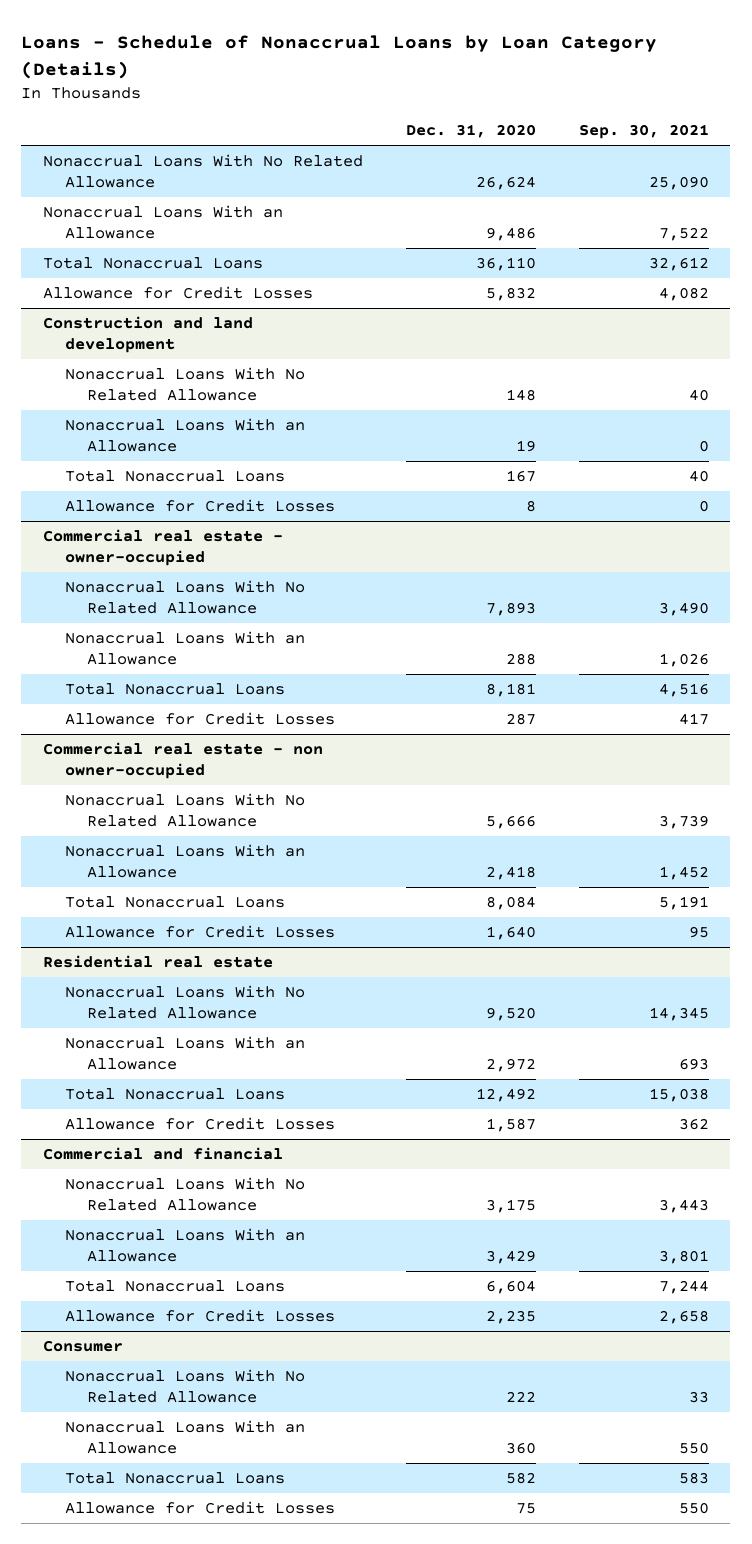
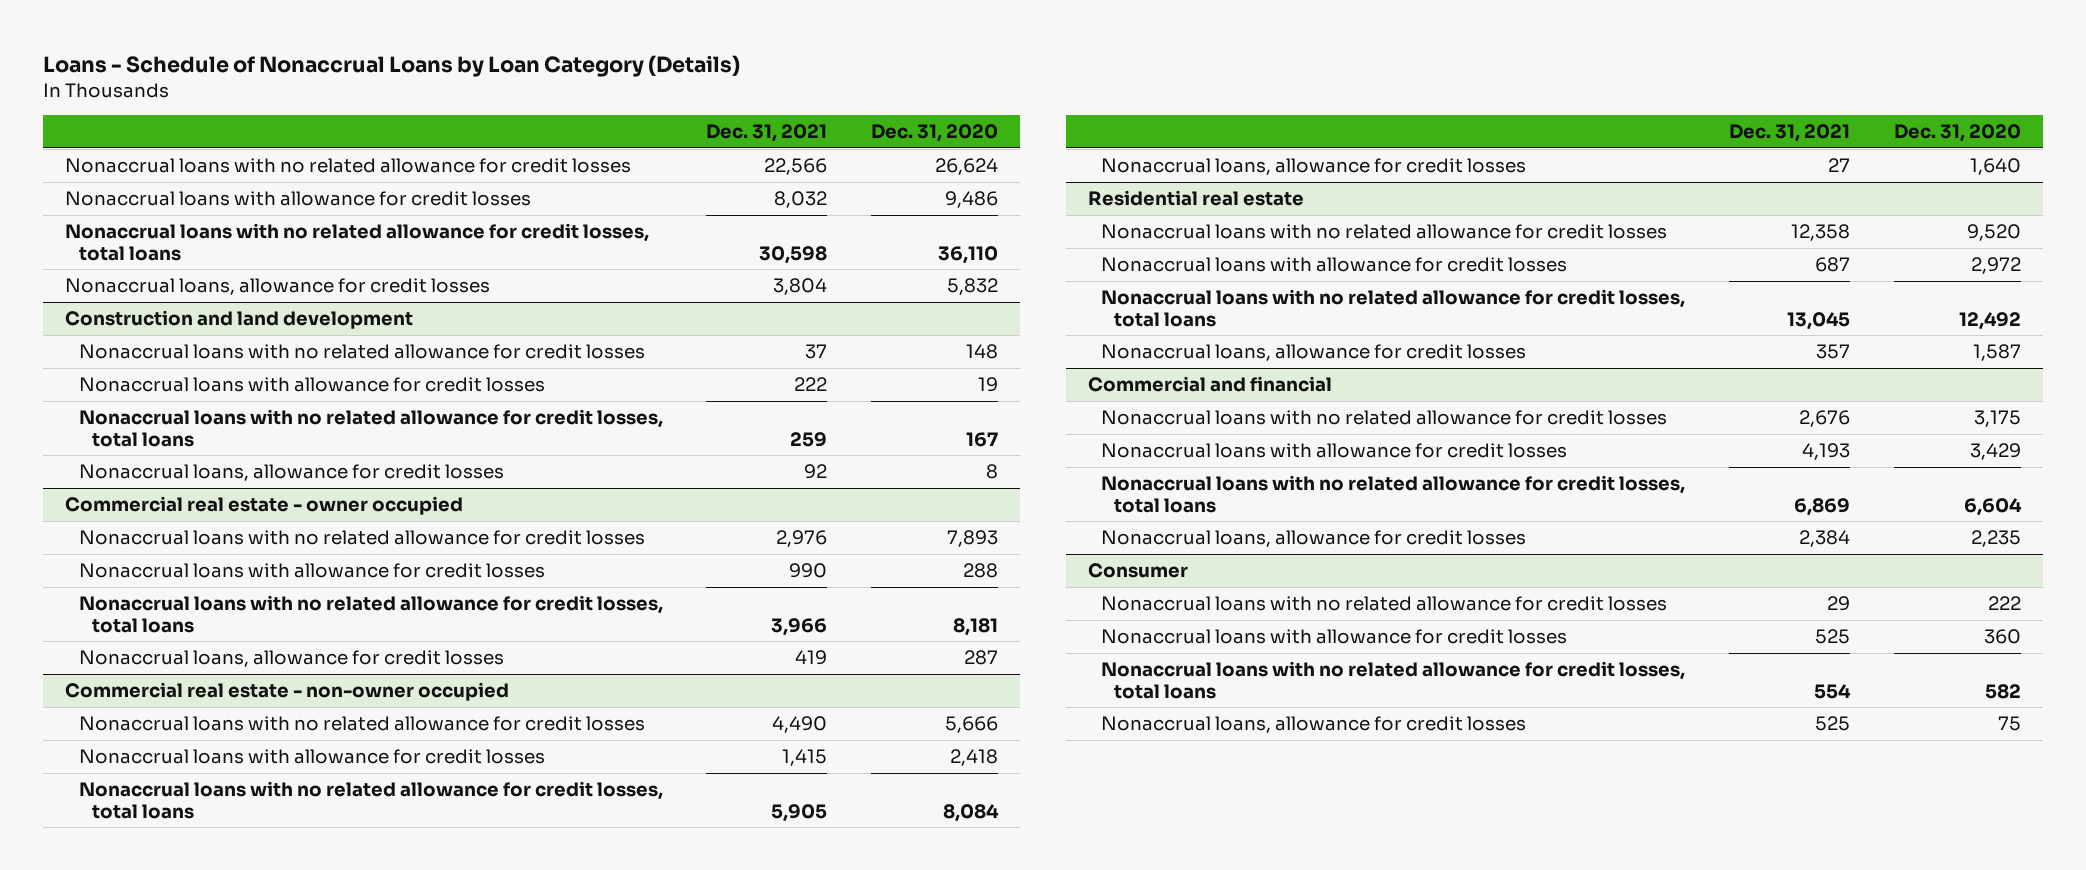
[578,124,709,140] Sep. 30, 2021 -> none
none -> [706,123,828,142] Dec. 31, 2021
[42,154,363,188] Nonaccrual Loans With No Related Allowance -> [65,158,632,174] Nonaccrual loans with no related allowance for credit losses
[42,205,283,239] Nonaccrual Loans With an Allowance -> [65,191,532,207] Nonaccrual loans with allowance for credit losses
[42,257,263,270] Total Nonaccrual Loans -> [65,223,650,261] Nonaccrual loans with no related allowance for credit losses, total loans
[42,286,313,300] Allowance for Credit Losses -> [65,278,491,296] Nonaccrual loans, allowance for credit losses
[65,367,306,401] Nonaccrual Loans With No Related Allowance -> [78,344,645,360] Nonaccrual loans with no related allowance for credit losses
[65,418,306,452] Nonaccrual Loans With an Allowance -> [78,377,545,393] Nonaccrual loans with allowance for credit losses
[65,470,286,483] Total Nonaccrual Loans -> [78,409,663,447] Nonaccrual loans with no related allowance for credit losses, total loans
[65,499,336,513] Allowance for Credit Losses -> [78,464,504,482] Nonaccrual loans, allowance for credit losses
[42,529,283,566] Commercial real estate - owner-occupied -> [65,496,464,516] Commercial real estate - owner occupied
[65,580,306,614] Nonaccrual Loans With No Related Allowance -> [78,530,645,546] Nonaccrual loans with no related allowance for credit losses
[65,631,306,665] Nonaccrual Loans With an Allowance -> [78,563,545,579] Nonaccrual loans with allowance for credit losses
[65,683,286,696] Total Nonaccrual Loans -> [78,595,663,633] Nonaccrual loans with no related allowance for credit losses, total loans
[65,712,336,726] Allowance for Credit Losses -> [78,650,504,668] Nonaccrual loans, allowance for credit losses
[42,742,323,779] Commercial real estate - non owner-occupied -> [65,682,510,702] Commercial real estate - non-owner occupied
[65,793,306,827] Nonaccrual Loans With No Related Allowance -> [78,716,645,732] Nonaccrual loans with no related allowance for credit losses
[65,844,306,878] Nonaccrual Loans With an Allowance -> [78,749,545,765] Nonaccrual loans with allowance for credit losses
[65,896,286,909] Total Nonaccrual Loans -> [78,781,663,819] Nonaccrual loans with no related allowance for credit losses, total loans
[65,925,336,939] Allowance for Credit Losses -> [1101,158,1527,176] Nonaccrual loans, allowance for credit losses
[65,985,306,1019] Nonaccrual Loans With No Related Allowance -> [1101,224,1668,240] Nonaccrual loans with no related allowance for credit losses
[65,1036,306,1070] Nonaccrual Loans With an Allowance -> [1101,257,1568,273] Nonaccrual loans with allowance for credit losses
[65,1088,286,1101] Total Nonaccrual Loans -> [1101,289,1686,327] Nonaccrual loans with no related allowance for credit losses, total loans
[65,1117,336,1131] Allowance for Credit Losses -> [1101,344,1527,362] Nonaccrual loans, allowance for credit losses
[65,1177,306,1211] Nonaccrual Loans With No Related Allowance -> [1101,410,1668,426] Nonaccrual loans with no related allowance for credit losses
[65,1228,306,1262] Nonaccrual Loans With an Allowance -> [1101,443,1568,459] Nonaccrual loans with allowance for credit losses
[65,1280,286,1293] Total Nonaccrual Loans -> [1101,475,1686,513] Nonaccrual loans with no related allowance for credit losses, total loans
[65,1309,336,1323] Allowance for Credit Losses -> [1101,530,1527,548] Nonaccrual loans, allowance for credit losses
[65,1369,306,1403] Nonaccrual Loans With No Related Allowance -> [1101,596,1668,612] Nonaccrual loans with no related allowance for credit losses
[65,1420,306,1454] Nonaccrual Loans With an Allowance -> [1101,629,1568,645] Nonaccrual loans with allowance for credit losses
[65,1472,286,1485] Total Nonaccrual Loans -> [1101,661,1686,699] Nonaccrual loans with no related allowance for credit losses, total loans
[65,1501,336,1515] Allowance for Credit Losses -> [1101,716,1527,734] Nonaccrual loans, allowance for credit losses

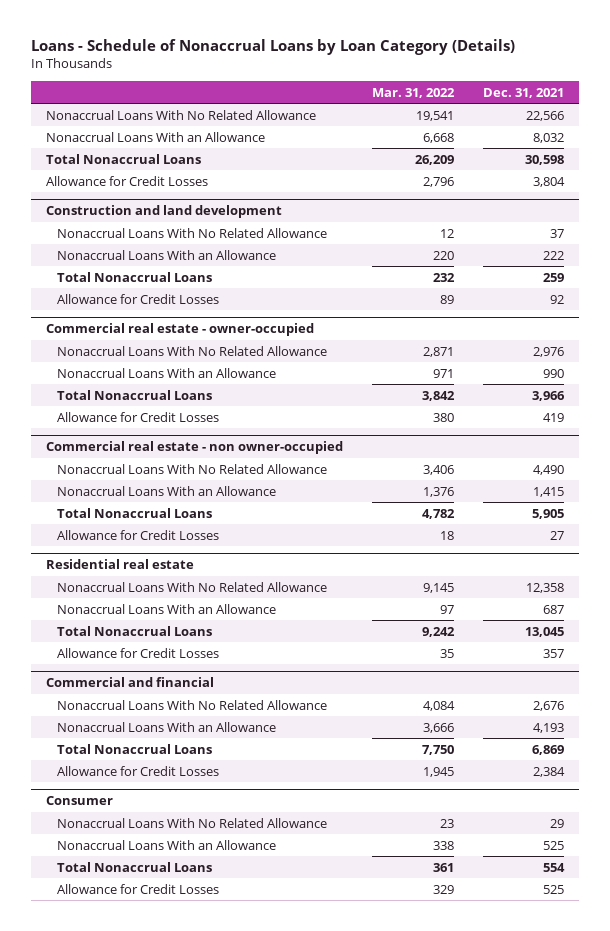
[871,123,999,142] Dec. 31, 2020 -> none
none -> [372,87,456,98] Mar. 31, 2022
[65,158,632,174] Nonaccrual loans with no related allowance for credit losses -> [45,109,316,120] Nonaccrual Loans With No Related Allowance
[65,191,532,207] Nonaccrual loans with allowance for credit losses -> [45,131,265,142] Nonaccrual Loans With an Allowance
[65,223,650,261] Nonaccrual loans with no related allowance for credit losses, total loans -> [45,153,201,164] Total Nonaccrual Loans
[65,278,491,296] Nonaccrual loans, allowance for credit losses -> [45,175,208,186] Allowance for Credit Losses
[78,344,645,360] Nonaccrual loans with no related allowance for credit losses -> [56,227,327,238] Nonaccrual Loans With No Related Allowance
[78,377,545,393] Nonaccrual loans with allowance for credit losses -> [56,249,276,260] Nonaccrual Loans With an Allowance
[78,409,663,447] Nonaccrual loans with no related allowance for credit losses, total loans -> [56,271,212,282] Total Nonaccrual Loans
[78,464,504,482] Nonaccrual loans, allowance for credit losses -> [56,293,219,304] Allowance for Credit Losses
[65,496,464,516] Commercial real estate - owner occupied -> [45,323,314,337] Commercial real estate - owner-occupied
[78,530,645,546] Nonaccrual loans with no related allowance for credit losses -> [56,345,327,356] Nonaccrual Loans With No Related Allowance
[78,563,545,579] Nonaccrual loans with allowance for credit losses -> [56,367,276,378] Nonaccrual Loans With an Allowance
[78,595,663,633] Nonaccrual loans with no related allowance for credit losses, total loans -> [56,389,212,400] Total Nonaccrual Loans
[78,650,504,668] Nonaccrual loans, allowance for credit losses -> [56,411,219,422] Allowance for Credit Losses
[65,682,510,702] Commercial real estate - non-owner occupied -> [45,441,343,455] Commercial real estate - non owner-occupied
[78,716,645,732] Nonaccrual loans with no related allowance for credit losses -> [56,463,327,474] Nonaccrual Loans With No Related Allowance
[78,749,545,765] Nonaccrual loans with allowance for credit losses -> [56,485,276,496] Nonaccrual Loans With an Allowance
[78,781,663,819] Nonaccrual loans with no related allowance for credit losses, total loans -> [56,507,212,518] Total Nonaccrual Loans
[1101,158,1527,176] Nonaccrual loans, allowance for credit losses -> [56,529,219,540] Allowance for Credit Losses
[1101,224,1668,240] Nonaccrual loans with no related allowance for credit losses -> [56,581,327,592] Nonaccrual Loans With No Related Allowance
[1101,257,1568,273] Nonaccrual loans with allowance for credit losses -> [56,603,276,614] Nonaccrual Loans With an Allowance
[1101,289,1686,327] Nonaccrual loans with no related allowance for credit losses, total loans -> [56,625,212,636] Total Nonaccrual Loans
[1101,344,1527,362] Nonaccrual loans, allowance for credit losses -> [56,647,219,658] Allowance for Credit Losses
[1101,410,1668,426] Nonaccrual loans with no related allowance for credit losses -> [56,699,327,710] Nonaccrual Loans With No Related Allowance
[1101,443,1568,459] Nonaccrual loans with allowance for credit losses -> [56,721,276,732] Nonaccrual Loans With an Allowance
[1101,475,1686,513] Nonaccrual loans with no related allowance for credit losses, total loans -> [56,743,212,754] Total Nonaccrual Loans
[1101,530,1527,548] Nonaccrual loans, allowance for credit losses -> [56,765,219,776] Allowance for Credit Losses
[1101,596,1668,612] Nonaccrual loans with no related allowance for credit losses -> [56,817,327,828] Nonaccrual Loans With No Related Allowance
[1101,629,1568,645] Nonaccrual loans with allowance for credit losses -> [56,839,276,850] Nonaccrual Loans With an Allowance
[1101,661,1686,699] Nonaccrual loans with no related allowance for credit losses, total loans -> [56,861,212,872] Total Nonaccrual Loans
[1101,716,1527,734] Nonaccrual loans, allowance for credit losses -> [56,883,219,894] Allowance for Credit Losses

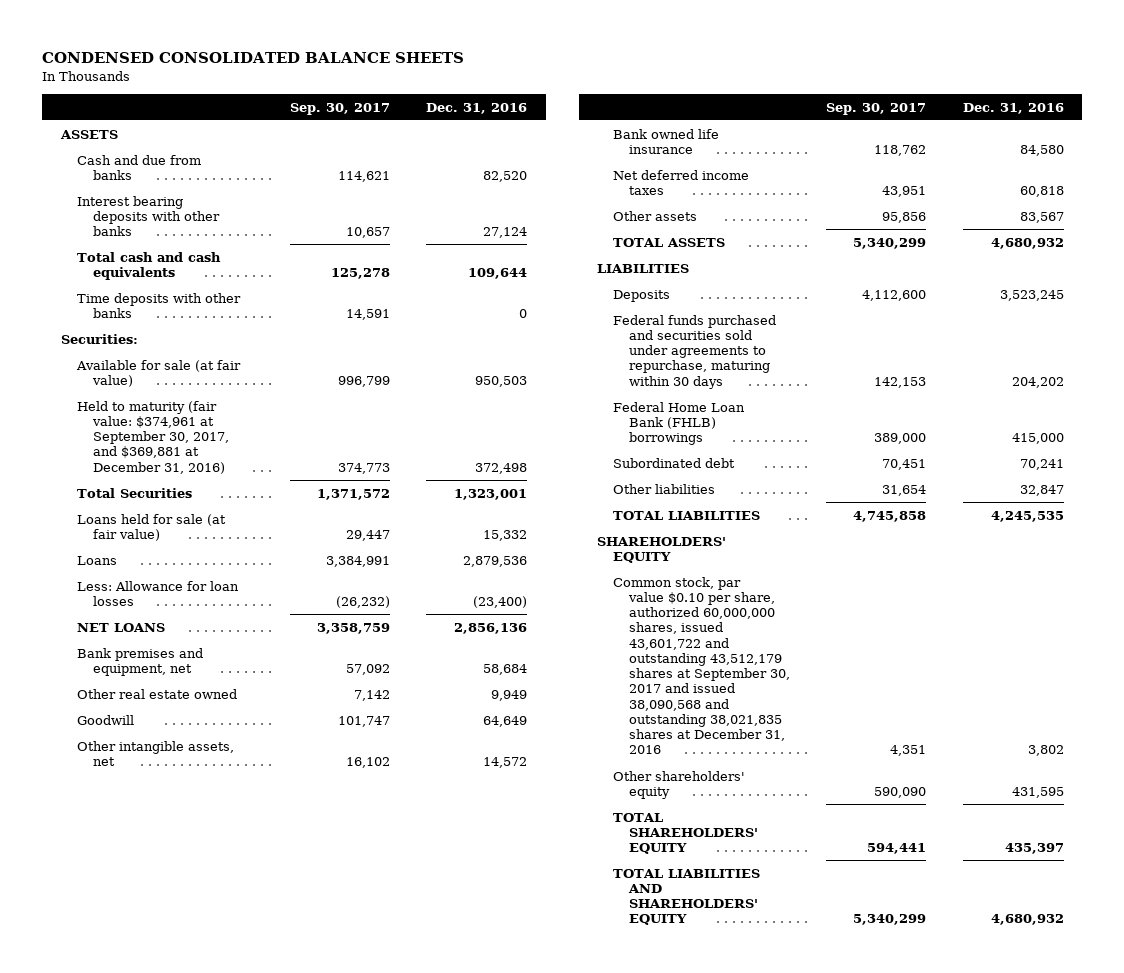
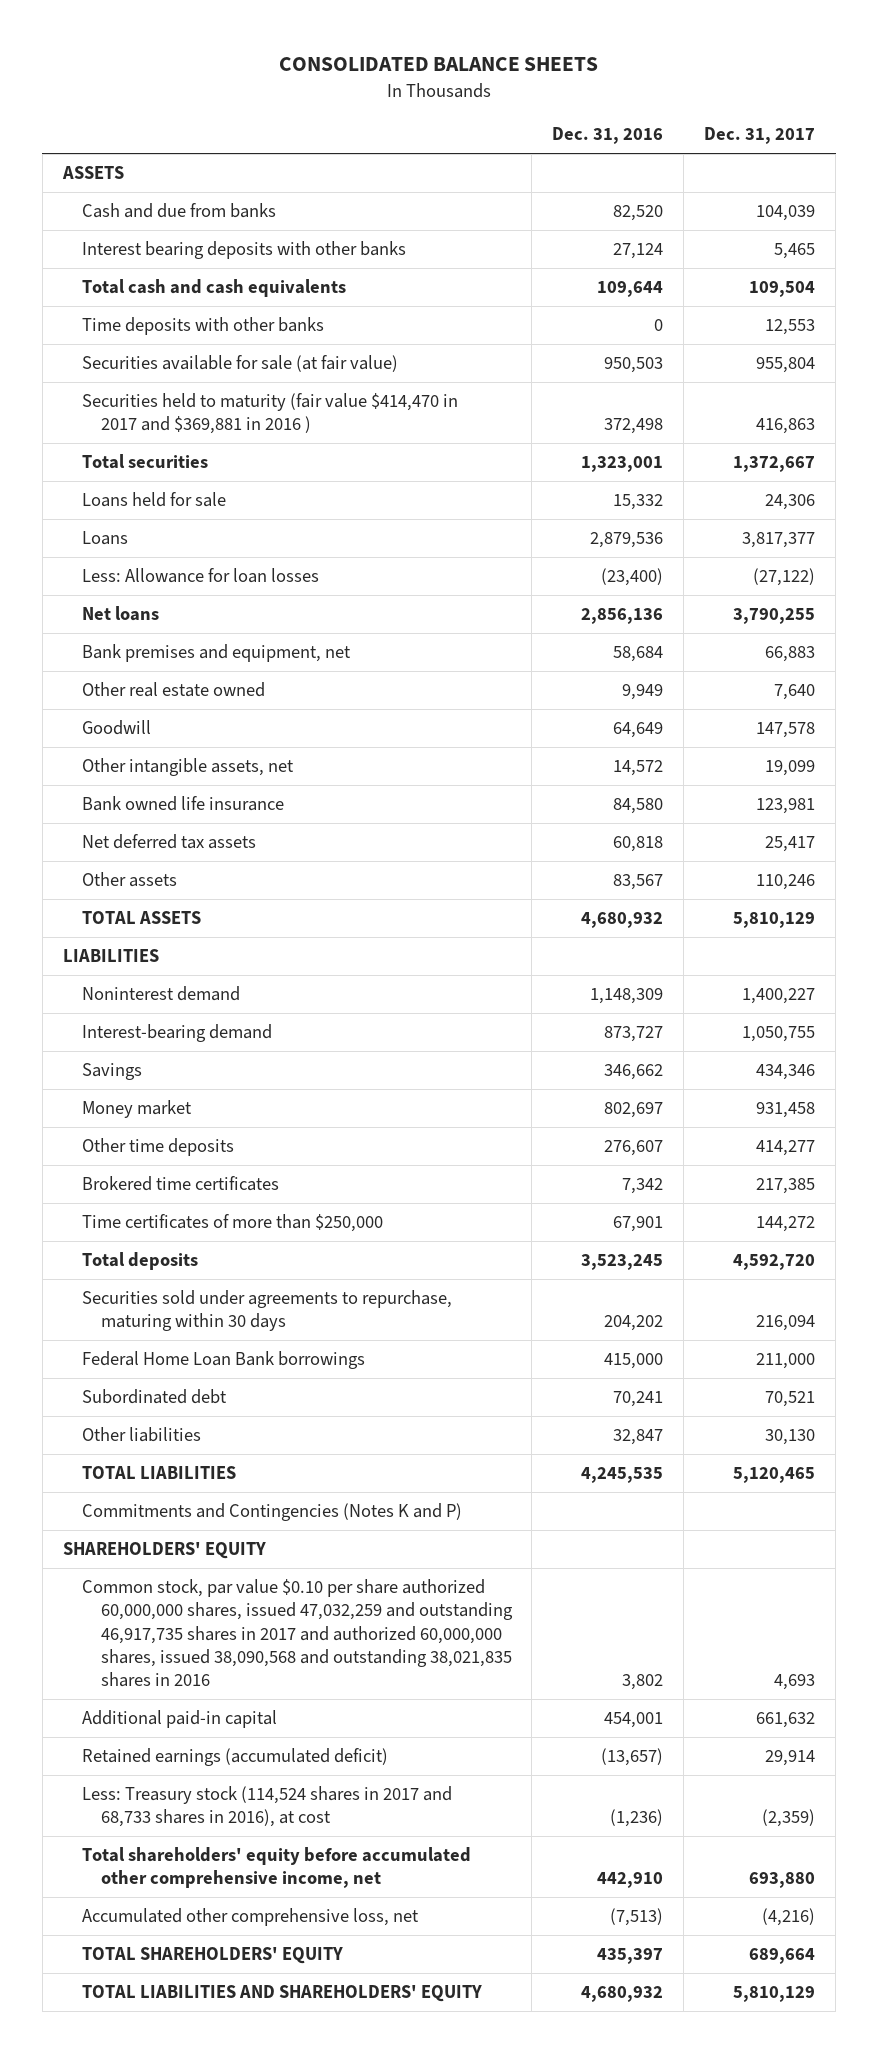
[42,51,465,63] CONDENSED CONSOLIDATED BALANCE SHEETS -> [279,57,599,72] CONSOLIDATED BALANCE SHEETS
[289,102,390,115] Sep. 30, 2017 -> none
none -> [704,127,816,145] Dec. 31, 2017
[60,333,138,344] Securities: -> none
[75,359,241,387] Available for sale (at fair value) -> [81,355,398,373] Securities available for sale (at fair value)
[76,400,229,474] Held to maturity (fair value: $374,961 at September 30, 2017, and $369,881 at December 31, 2016) -> [81,393,458,435] Securities held to maturity (fair value $414,470 in 2017 and $369,881 in 2016 )
[76,487,192,498] Total Securities -> [81,454,208,470] Total securities
[76,513,226,541] Loans held for sale (at fair value) -> [81,492,226,508] Loans held for sale
[76,622,165,632] NET LOANS -> [81,606,159,622] Net loans
[612,169,749,195] Net deferred income taxes -> [81,834,256,850] Net deferred tax assets
none -> [81,986,240,1002] Noninterest demand
none -> [81,1024,272,1043] Interest-bearing demand
none -> [81,1063,142,1081] Savings
none -> [81,1100,192,1119] Money market
none -> [81,1138,234,1157] Other time deposits
none -> [81,1176,279,1192] Brokered time certificates
none -> [81,1214,383,1233] Time certificates of more than $250,000
[612,289,670,302] Deposits -> [81,1252,198,1271] Total deposits
[612,314,776,389] Federal funds purchased and securities sold under agreements to repurchase, maturing within 30 days -> [81,1290,452,1332] Securities sold under agreements to repurchase, maturing within 30 days
[612,401,745,446] Federal Home Loan Bank (FHLB) borrowings -> [81,1351,365,1370] Federal Home Loan Bank borrowings
none -> [81,1503,462,1522] Commitments and Contingencies (Notes K and P)
[612,770,745,799] Other shareholders' equity -> none
[612,576,790,755] Common stock, par value $0.10 per share, authorized 60,000,000 shares, issued 43,601,722 and outstanding 43,512,179 shares at September 30, 2017 and issued 38,090,568 and outstanding 38,021,835 shares at December 31, 2016 -> [81,1579,513,1688] Common stock, par value $0.10 per share authorized 60,000,000 shares, issued 47,032,259 and outstanding 46,917,735 shares in 2017 and authorized 60,000,000 shares, issued 38,090,568 and outstanding 38,021,835 shares in 2016
none -> [81,1710,277,1729] Additional paid-in capital
none -> [81,1748,388,1767] Retained earnings (accumulated deficit)
none -> [81,1786,452,1828] Less: Treasury stock (114,524 shares in 2017 and 68,733 shares in 2016), at cost
none -> [81,1847,471,1889] Total shareholders' equity before accumulated other comprehensive income, net
none -> [81,1908,419,1927] Accumulated other comprehensive loss, net

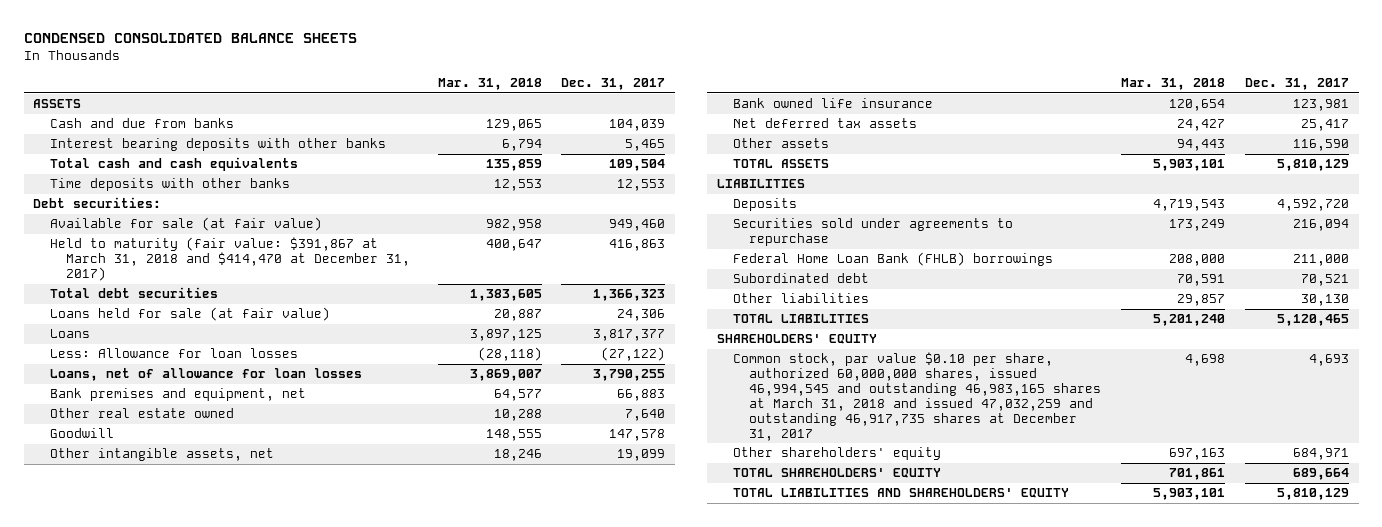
[279,57,599,72] CONSOLIDATED BALANCE SHEETS -> [23,33,357,44] CONDENSED CONSOLIDATED BALANCE SHEETS
[552,127,664,145] Dec. 31, 2016 -> none
none -> [437,78,542,91] Mar. 31, 2018
none -> [33,197,162,209] Debt securities:
[81,355,398,373] Securities available for sale (at fair value) -> [49,217,322,232] Available for sale (at fair value)
[756,357,816,374] 955,804 -> [609,219,666,232] 949,460
[81,393,458,435] Securities held to maturity (fair value $414,470 in 2017 and $369,881 in 2016 ) -> [49,237,411,282] Held to maturity (fair value: $391,867 at March 31, 2018 and $414,470 at December 31, 2017)
[81,454,208,470] Total securities -> [49,287,218,299] Total debt securities
[733,456,816,473] 1,372,667 -> [593,289,666,302] 1,366,323
[81,492,226,508] Loans held for sale -> [49,307,330,322] Loans held for sale (at fair value)
[81,606,159,622] Net loans -> [49,368,362,382] Loans, net of allowance for loan losses
[756,874,816,891] 110,246 -> [1292,139,1349,152] 116,590
[81,986,240,1002] Noninterest demand -> none
[81,1024,272,1043] Interest-bearing demand -> none
[81,1063,142,1081] Savings -> none
[81,1100,192,1119] Money market -> none
[81,1138,234,1157] Other time deposits -> none
[81,1176,279,1192] Brokered time certificates -> none
[81,1214,383,1233] Time certificates of more than $250,000 -> none
[81,1252,198,1271] Total deposits -> [732,198,797,212] Deposits
[81,1290,452,1332] Securities sold under agreements to repurchase, maturing within 30 days -> [732,218,1013,247] Securities sold under agreements to repurchase
[81,1351,365,1370] Federal Home Loan Bank borrowings -> [732,252,1053,267] Federal Home Loan Bank (FHLB) borrowings
[81,1503,462,1522] Commitments and Contingencies (Notes K and P) -> none
[81,1710,277,1729] Additional paid-in capital -> none
[81,1748,388,1767] Retained earnings (accumulated deficit) -> none
[81,1786,452,1828] Less: Treasury stock (114,524 shares in 2017 and 68,733 shares in 2016), at cost -> none
[81,1847,471,1889] Total shareholders' equity before accumulated other comprehensive income, net -> none
[81,1908,419,1927] Accumulated other comprehensive loss, net -> none
[81,1579,513,1688] Common stock, par value $0.10 per share authorized 60,000,000 shares, issued 47,032,259 and outstanding 46,917,735 shares in 2017 and authorized 60,000,000 shares, issued 38,090,568 and outstanding 38,021,835 shares in 2016 -> [732,352,1102,441] Common stock, par value $0.10 per share, authorized 60,000,000 shares, issued 46,994,545 and outstanding 46,983,165 shares at March 31, 2018 and issued 47,032,259 and outstanding 46,917,735 shares at December 31, 2017
none -> [732,447,941,461] Other shareholders' equity

